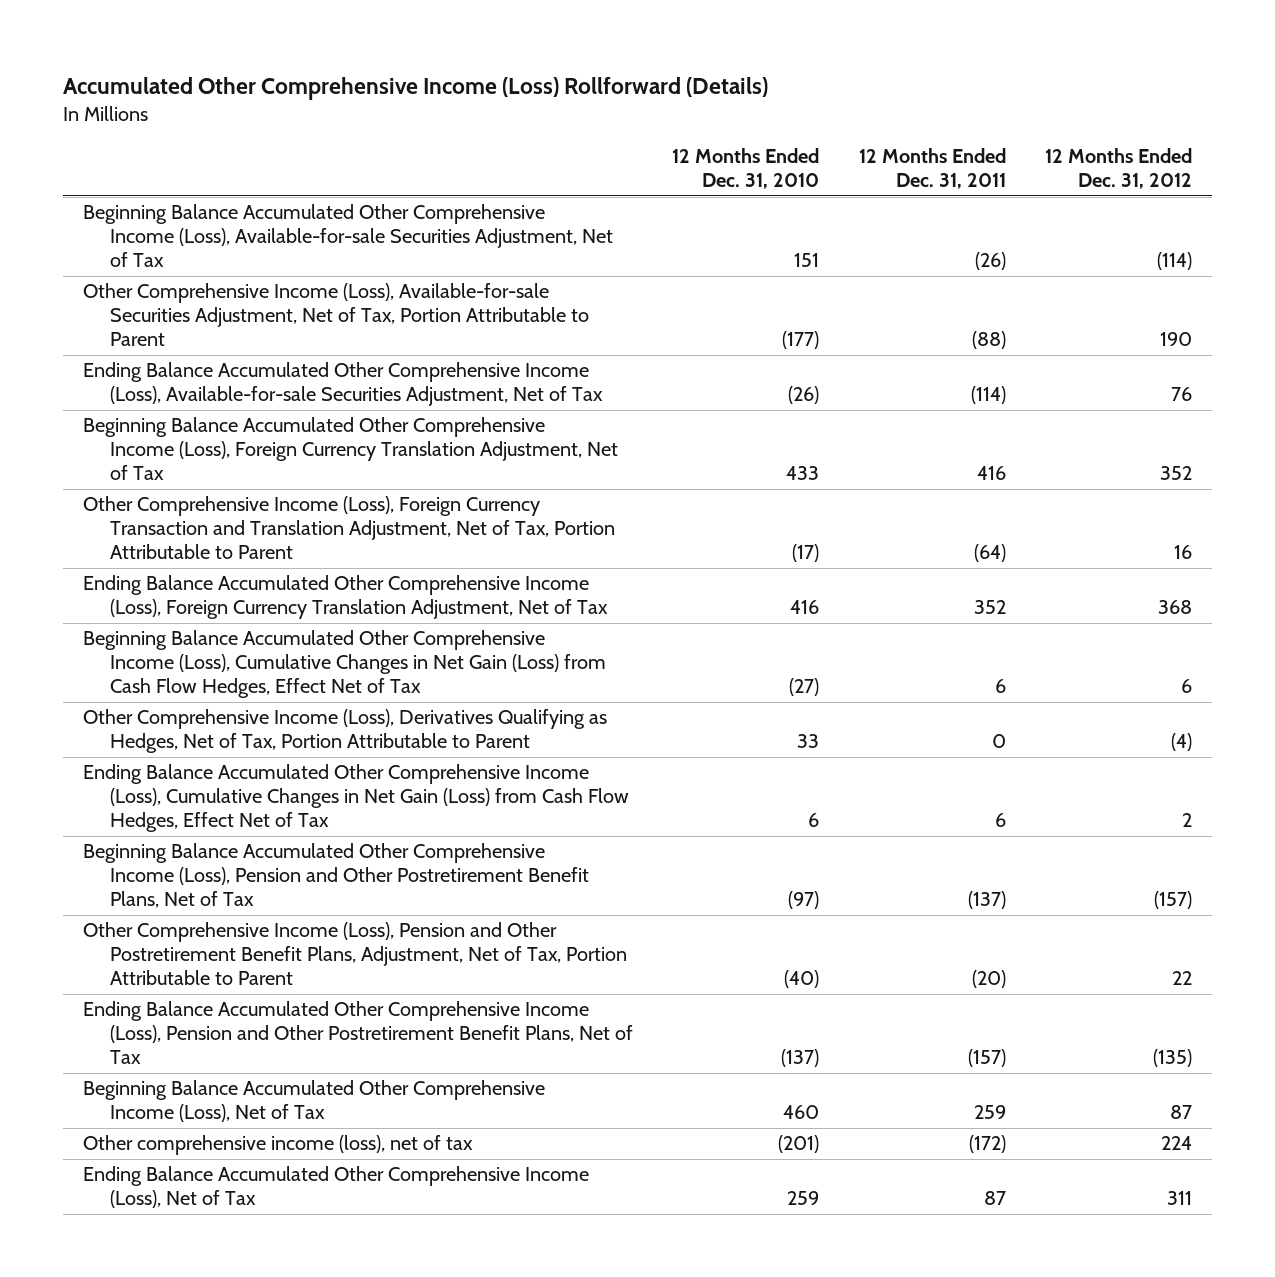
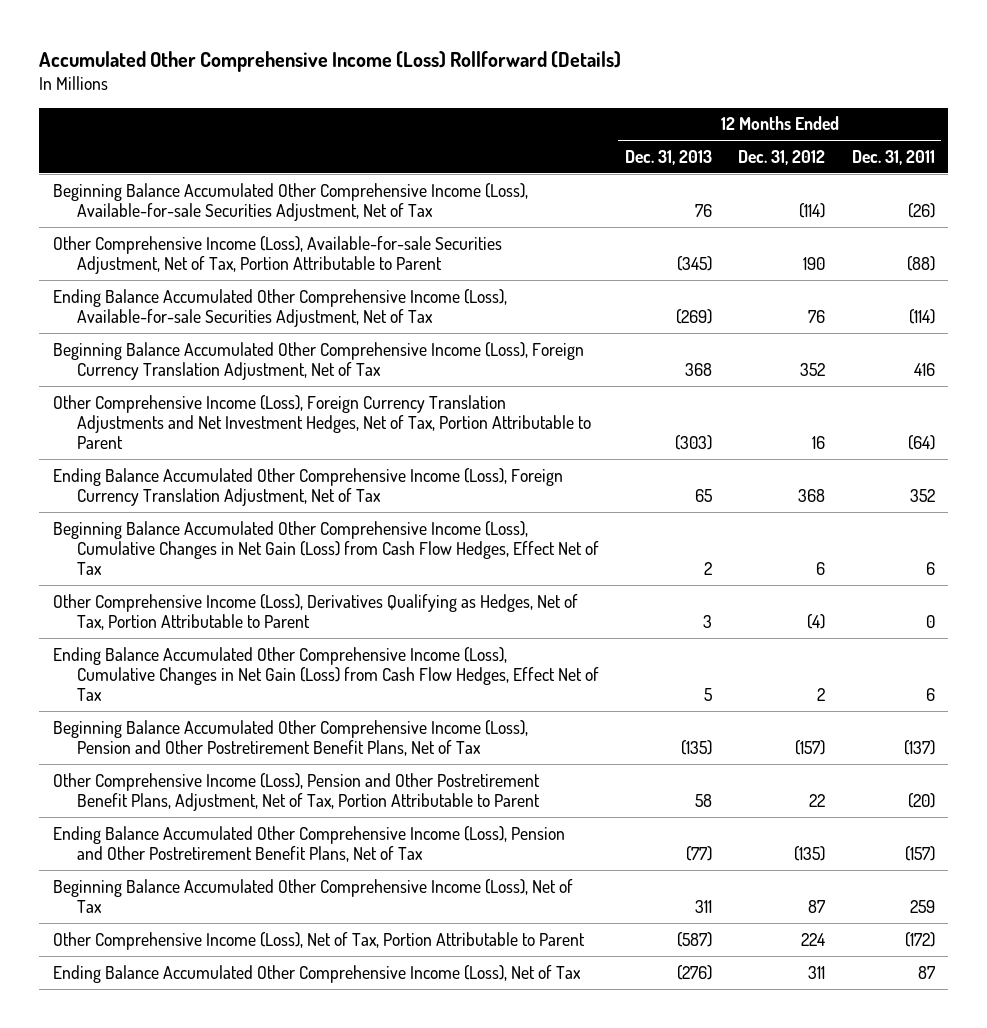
[672,148,820,190] 12 Months Ended Dec. 31, 2010 -> none
none -> [624,150,712,166] Dec. 31, 2013
[83,496,615,559] Other Comprehensive Income (Loss), Foreign Currency Transaction and Translation Adjustment, Net of Tax, Portion Attributable to Parent -> [52,394,591,450] Other Comprehensive Income (Loss), Foreign Currency Translation Adjustments and Net Investment Hedges, Net of Tax, Portion Attributable to Parent
[83,1135,474,1156] Other comprehensive income (loss), net of tax -> [52,931,585,950] Other Comprehensive Income (Loss), Net of Tax, Portion Attributable to Parent

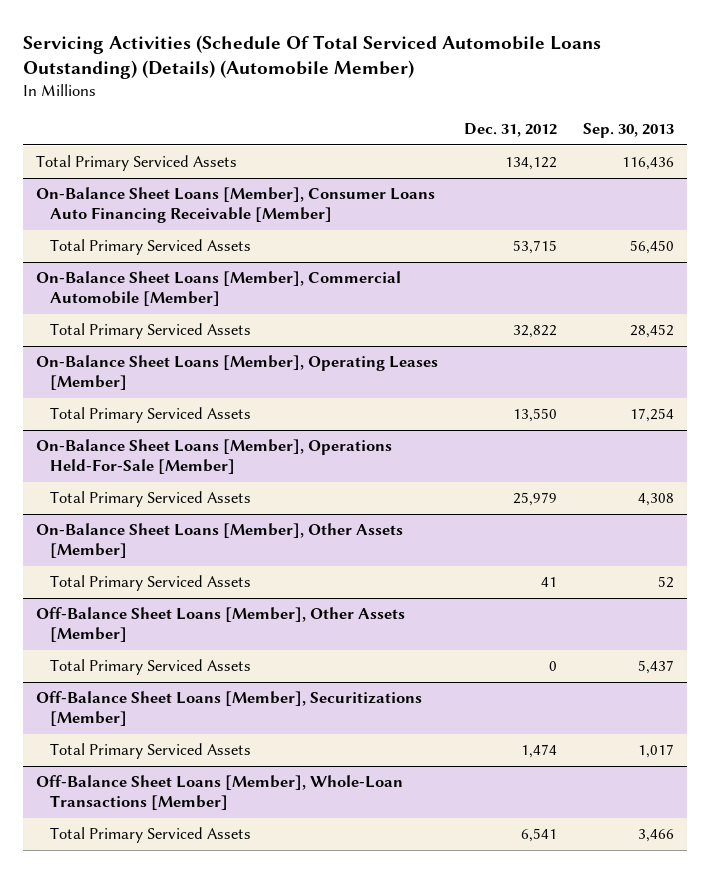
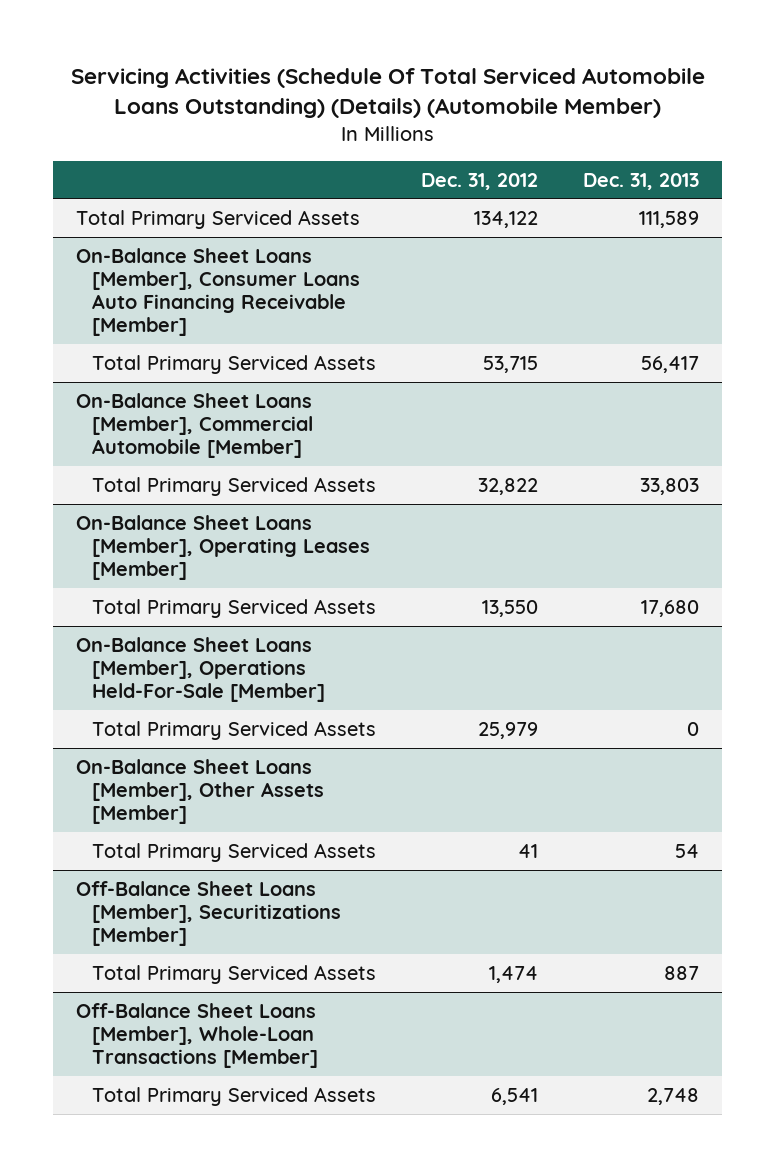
[583,122,675,138] Sep. 30, 2013 -> none
none -> [583,172,700,190] Dec. 31, 2013
[36,607,406,642] Off-Balance Sheet Loans [Member], Other Assets [Member] -> none
[50,659,252,676] Total Primary Serviced Assets -> none

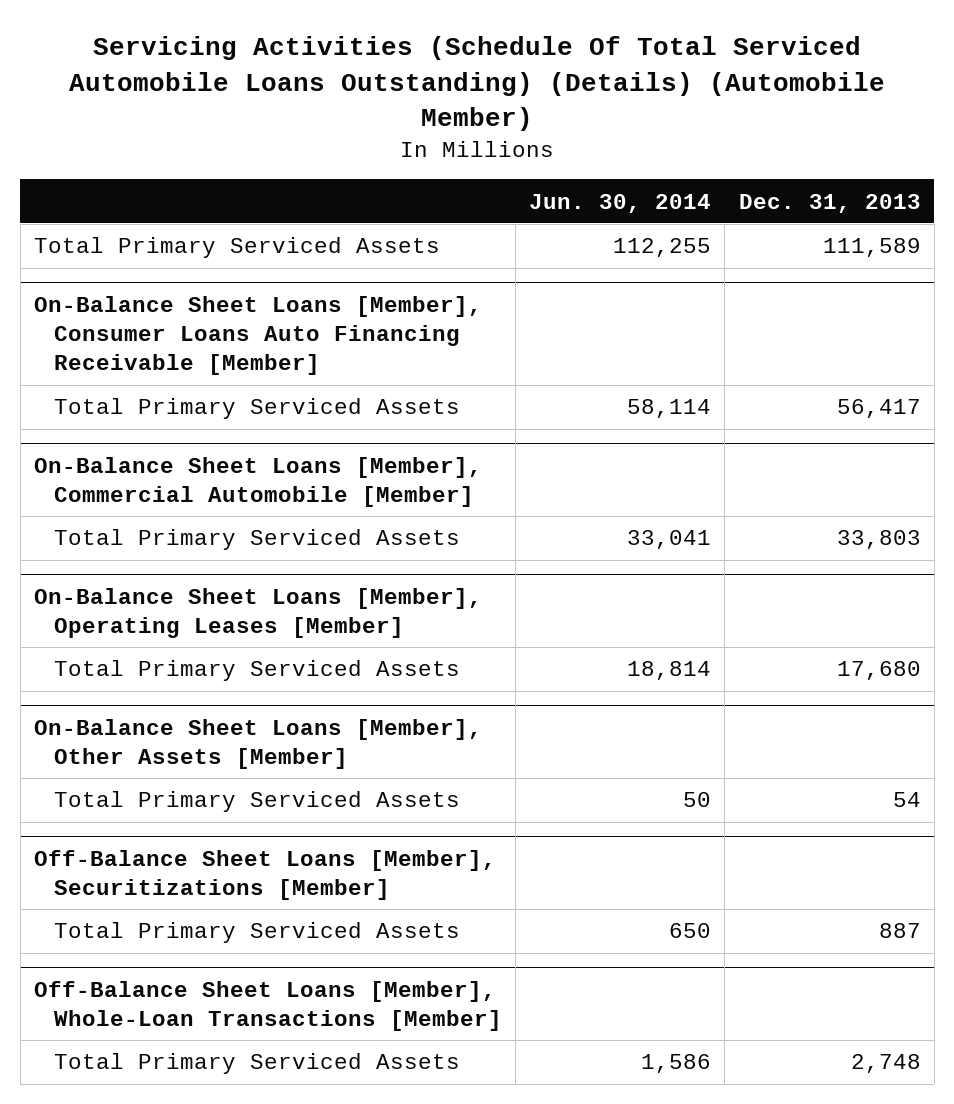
[421,172,539,190] Dec. 31, 2012 -> none
none -> [529,193,712,213] Jun. 30, 2014
[75,636,325,703] On-Balance Sheet Loans [Member], Operations Held-For-Sale [Member] -> none
[91,720,376,740] Total Primary Serviced Assets -> none

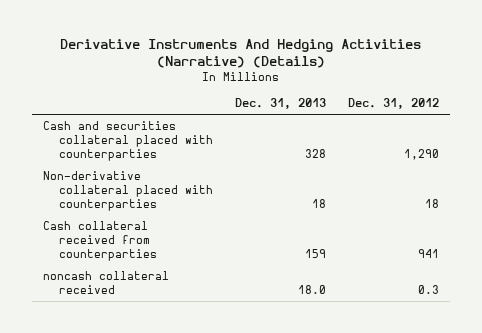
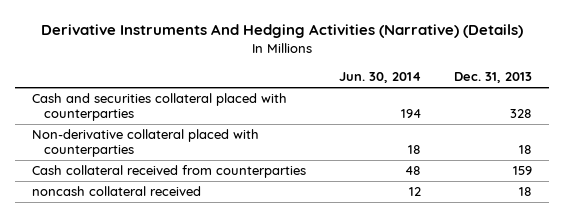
[348,98,440,110] Dec. 31, 2012 -> none
none -> [338,72,421,84] Jun. 30, 2014
[297,285,326,295] 18.0 -> [519,187,533,197] 18

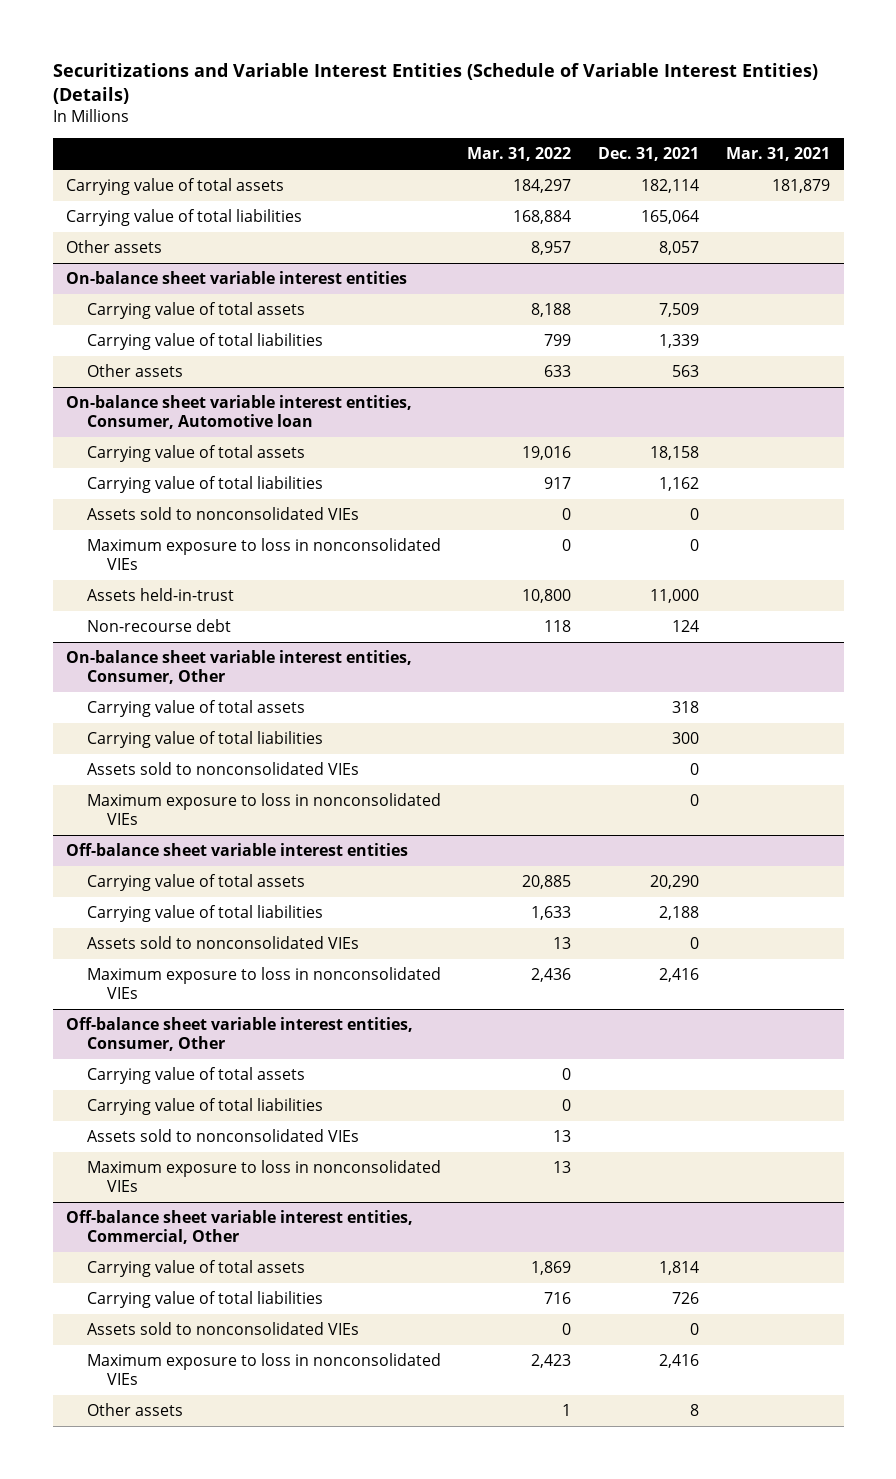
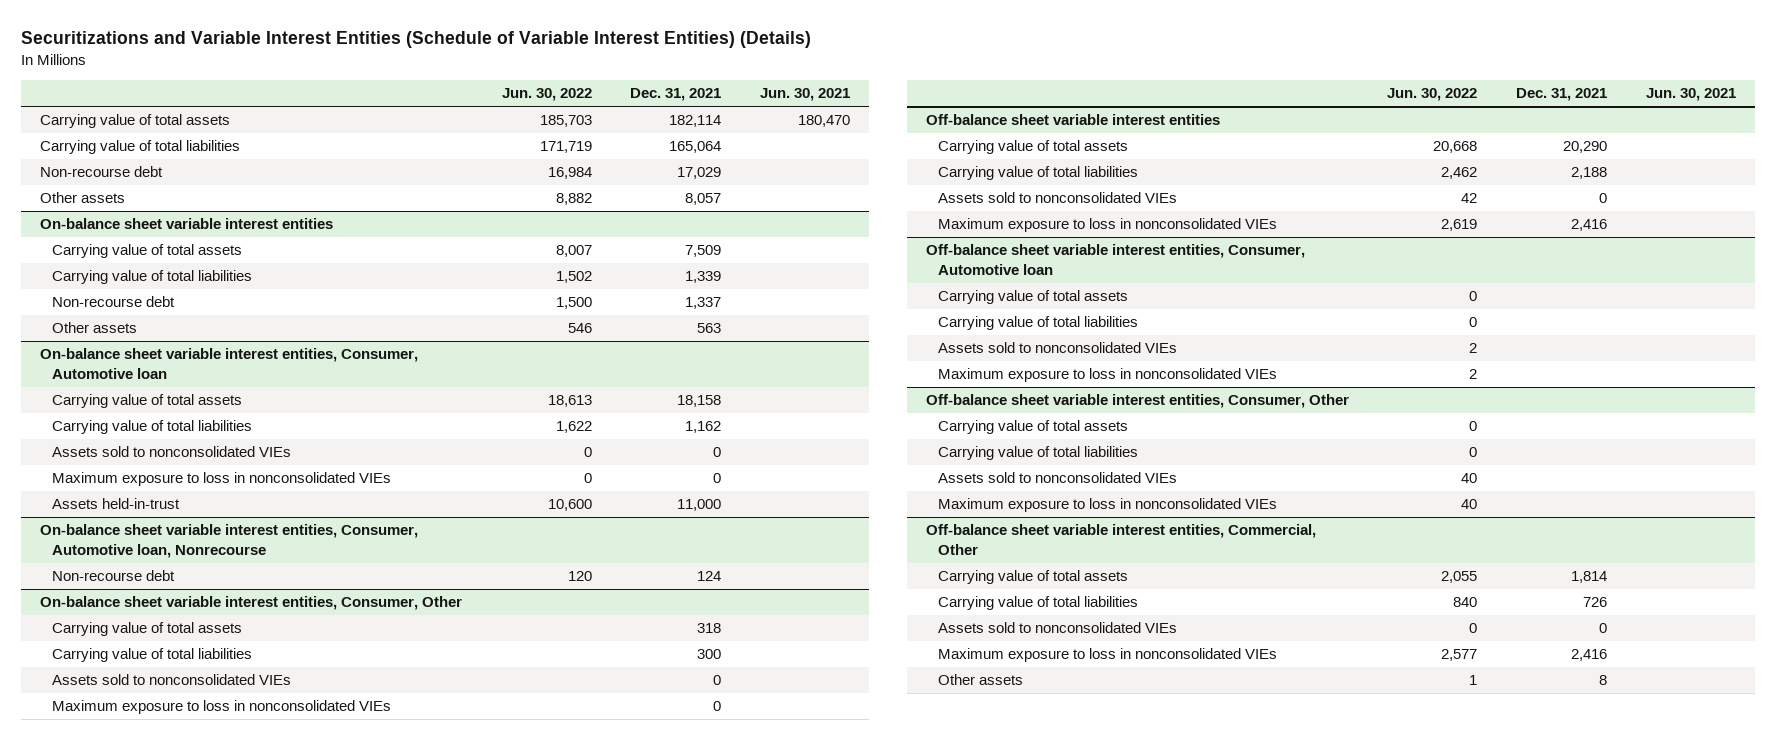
[467,147,572,162] Mar. 31, 2022 -> none
[726,147,831,162] Mar. 31, 2021 -> none
none -> [501,88,592,102] Jun. 30, 2022
none -> [759,88,850,102] Jun. 30, 2021
none -> [39,166,163,178] Non-recourse debt
none -> [51,296,175,308] Non-recourse debt
none -> [39,524,418,558] On-balance sheet variable interest entities, Consumer, Automotive loan, Nonrecourse
none -> [925,244,1305,275] Off-balance sheet variable interest entities, Consumer, Automotive loan
none -> [937,290,1128,305] Carrying value of total assets
none -> [937,316,1138,331] Carrying value of total liabilities
none -> [937,342,1177,354] Assets sold to nonconsolidated VIEs
none -> [937,368,1277,383] Maximum exposure to loss in nonconsolidated VIEs

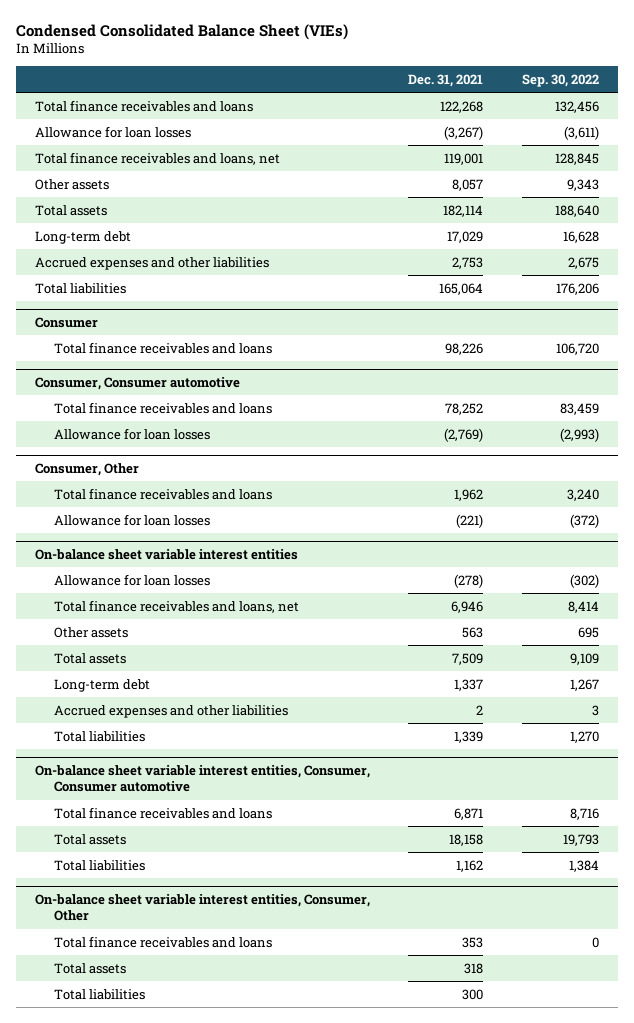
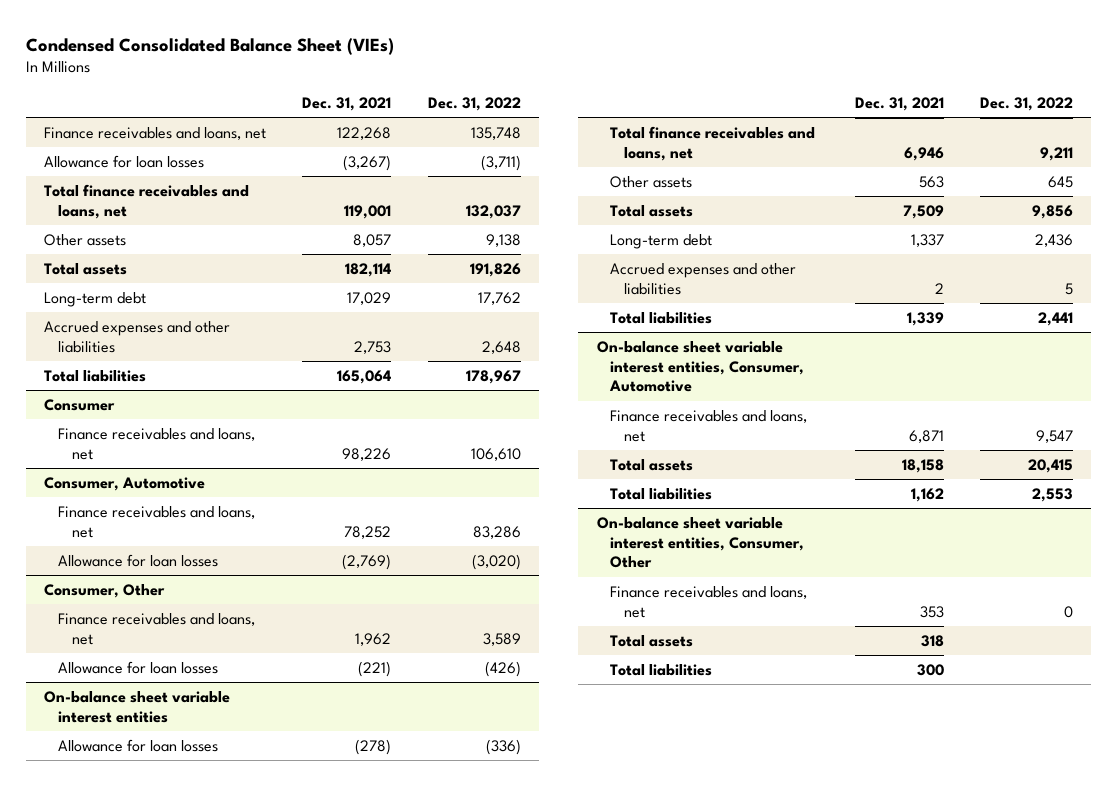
[521,73,599,87] Sep. 30, 2022 -> none
none -> [427,96,521,111] Dec. 31, 2022
[35,99,254,112] Total finance receivables and loans -> [44,126,267,140] Finance receivables and loans, net
[54,341,273,354] Total finance receivables and loans -> [57,427,255,460] Finance receivables and loans, net
[35,376,241,390] Consumer, Consumer automotive -> [44,476,206,491] Consumer, Automotive
[54,401,273,414] Total finance receivables and loans -> [57,505,255,538] Finance receivables and loans, net
[54,487,273,500] Total finance receivables and loans -> [57,612,255,645] Finance receivables and loans, net
[35,764,371,793] On-balance sheet variable interest entities, Consumer, Consumer automotive -> [596,340,805,393] On-balance sheet variable interest entities, Consumer, Automotive
[54,806,273,819] Total finance receivables and loans -> [610,409,808,442] Finance receivables and loans, net
[54,935,273,948] Total finance receivables and loans -> [610,585,808,618] Finance receivables and loans, net

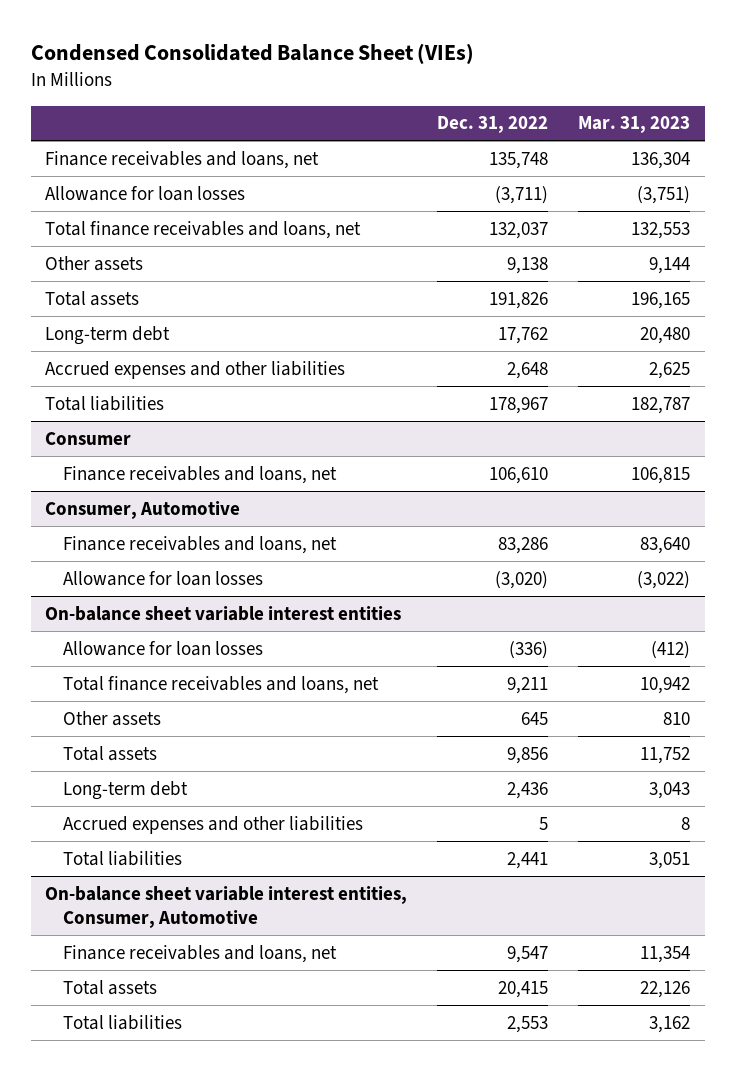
[302,96,392,111] Dec. 31, 2021 -> none
none -> [578,116,691,134] Mar. 31, 2023
[44,583,166,598] Consumer, Other -> none
[57,612,255,645] Finance receivables and loans, net -> none
[57,660,218,674] Allowance for loan losses -> none
[596,516,805,569] On-balance sheet variable interest entities, Consumer, Other -> none
[610,585,808,618] Finance receivables and loans, net -> none
[610,634,694,647] Total assets -> none
[610,663,713,676] Total liabilities -> none

